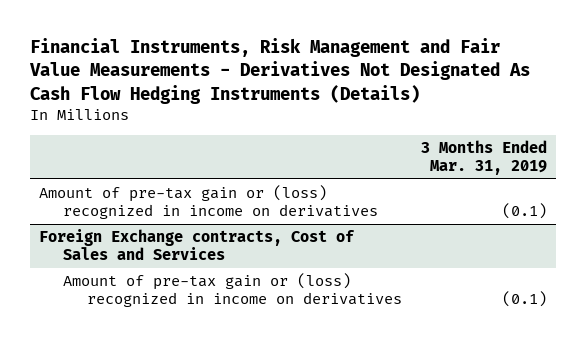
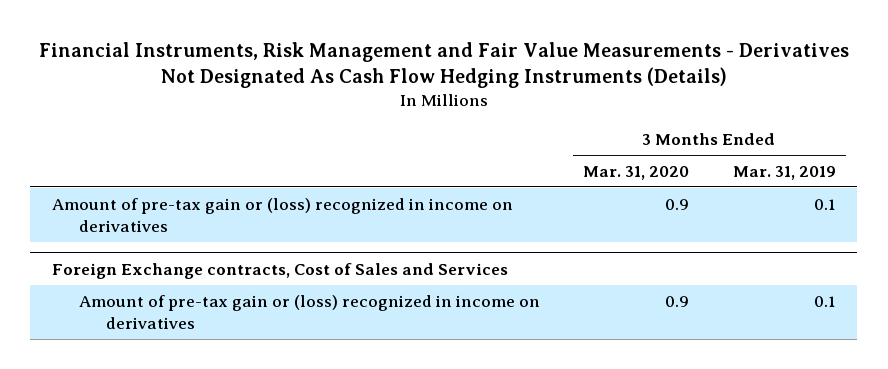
none -> [583,165,690,180] Mar. 31, 2020
[501,203,547,220] (0.1) -> [813,198,836,210] 0.1
[501,291,547,308] (0.1) -> [813,295,836,307] 0.1

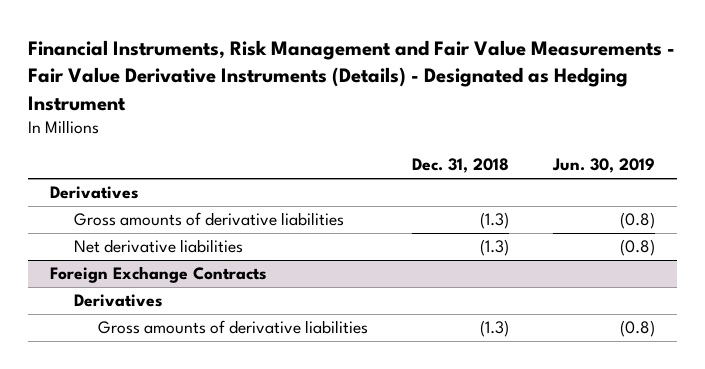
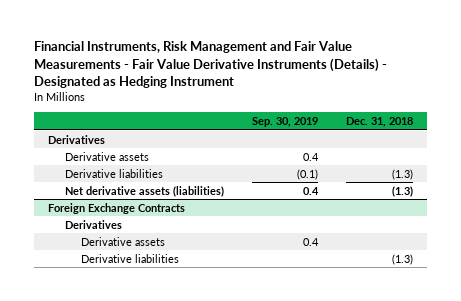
[552,158,656,174] Jun. 30, 2019 -> none
none -> [251,117,318,128] Sep. 30, 2019
none -> [64,151,149,161] Derivative assets
[73,212,344,227] Gross amounts of derivative liabilities -> [64,168,163,178] Derivative liabilities
[73,239,243,254] Net derivative liabilities -> [64,185,224,197] Net derivative assets (liabilities)
none -> [81,236,166,246] Derivative assets
[97,320,368,335] Gross amounts of derivative liabilities -> [81,253,180,263] Derivative liabilities

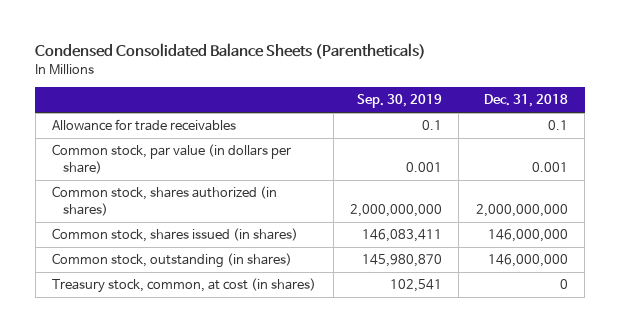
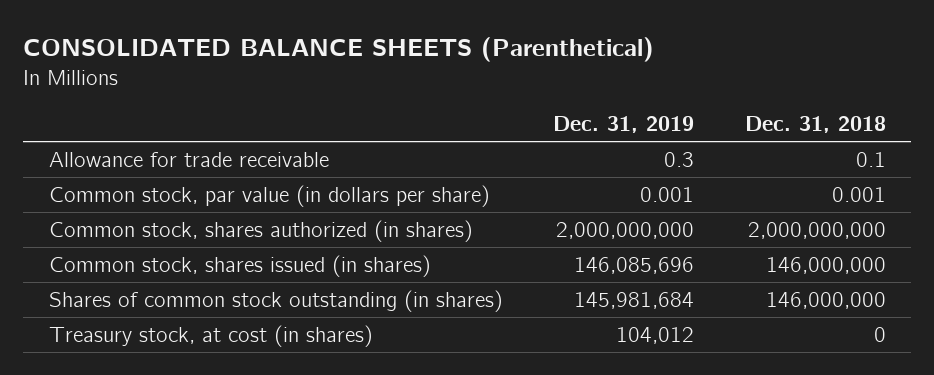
[35,42,427,59] Condensed Consolidated Balance Sheets (Parentheticals) -> [23,37,655,63] CONSOLIDATED BALANCE SHEETS (Parenthetical)
[356,94,442,109] Sep. 30, 2019 -> none
none -> [553,116,695,134] Dec. 31, 2019
[52,119,237,132] Allowance for trade receivables -> [48,151,329,167] Allowance for trade receivable
[52,253,293,269] Common stock, outstanding (in shares) -> [48,289,503,312] Shares of common stock outstanding (in shares)
[52,278,317,294] Treasury stock, common, at cost (in shares) -> [48,324,373,347] Treasury stock, at cost (in shares)

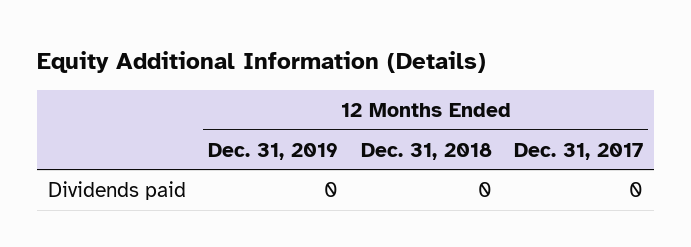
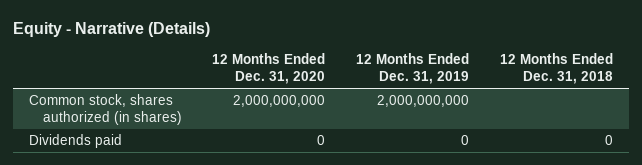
[37,51,487,74] Equity Additional Information (Details) -> [13,22,211,38] Equity - Narrative (Details)
[513,142,643,160] Dec. 31, 2017 -> none
none -> [212,53,326,85] 12 Months Ended Dec. 31, 2020
none -> [28,94,182,126] Common stock, shares authorized (in shares)

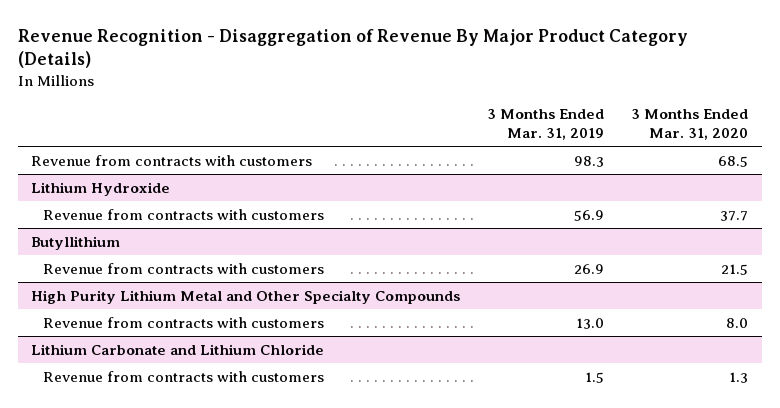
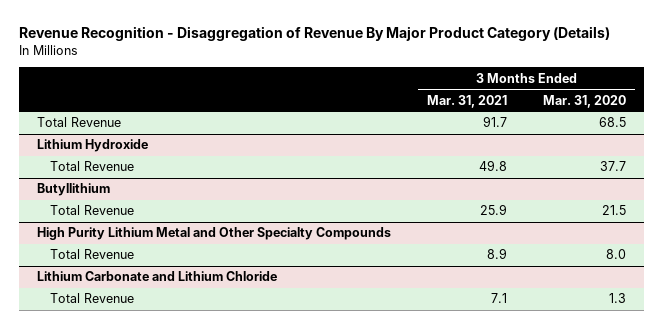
[487,109,605,140] 3 Months Ended Mar. 31, 2019 -> none
none -> [427,94,508,108] Mar. 31, 2021
[31,154,313,166] Revenue from contracts with customers -> [37,117,122,128] Total Revenue
[43,208,325,220] Revenue from contracts with customers -> [49,161,134,172] Total Revenue
[43,262,325,274] Revenue from contracts with customers -> [49,205,134,216] Total Revenue
[43,316,325,328] Revenue from contracts with customers -> [49,249,134,260] Total Revenue
[43,370,325,382] Revenue from contracts with customers -> [49,293,134,304] Total Revenue

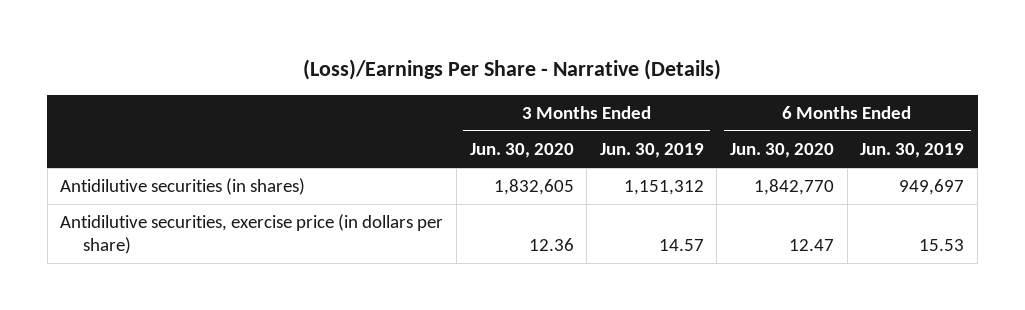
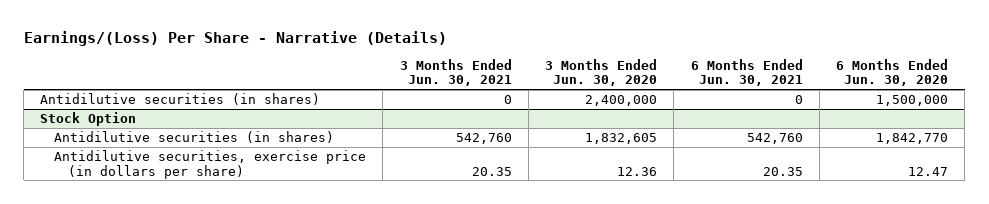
[303,58,722,80] (Loss)/Earnings Per Share - Narrative (Details) -> [23,31,447,47] Earnings/(Loss) Per Share - Narrative (Details)
[599,143,704,159] Jun. 30, 2019 -> none
[860,143,965,159] Jun. 30, 2019 -> none
none -> [399,58,512,87] 3 Months Ended Jun. 30, 2021
none -> [690,58,803,87] 6 Months Ended Jun. 30, 2021
none -> [40,92,321,105] Antidilutive securities (in shares)
none -> [40,111,137,126] Stock Option

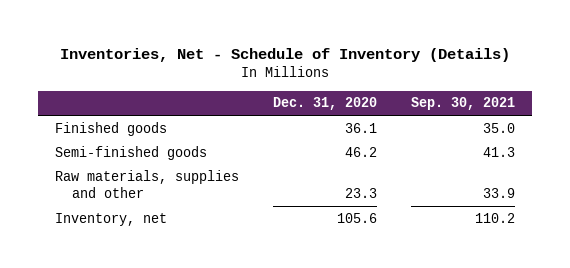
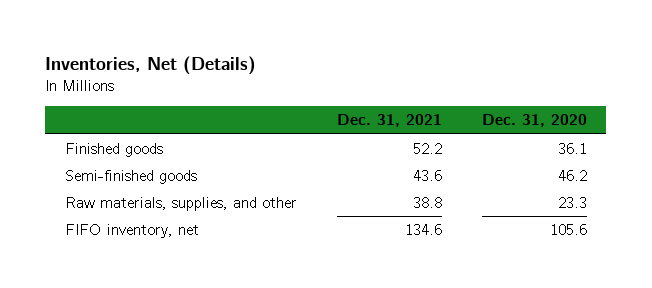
[59,47,510,62] Inventories, Net - Schedule of Inventory (Details) -> [45,55,257,75] Inventories, Net (Details)
[410,97,515,111] Sep. 30, 2021 -> none
none -> [336,114,442,128] Dec. 31, 2021
[54,169,239,198] Raw materials, supplies and other -> [65,196,298,211] Raw materials, supplies, and other
[54,212,167,226] Inventory, net -> [65,223,200,238] FIFO inventory, net

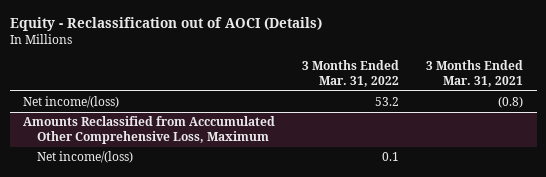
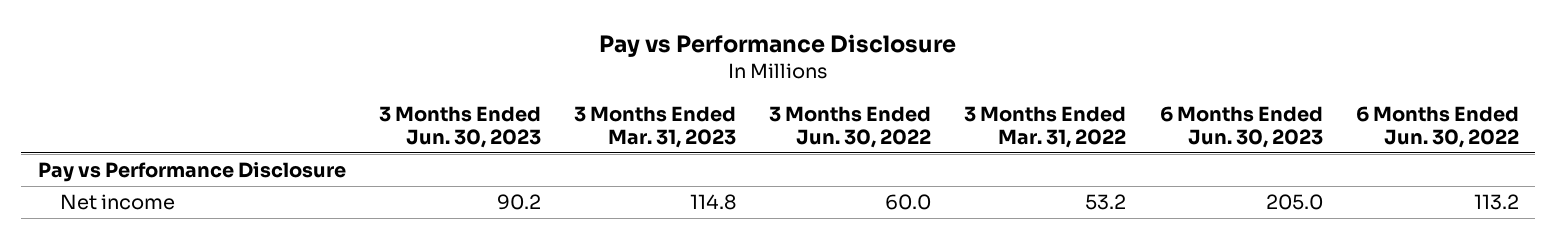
[9,17,322,32] Equity - Reclassification out of AOCI (Details) -> [599,33,957,57] Pay vs Performance Disclosure
[426,60,524,88] 3 Months Ended Mar. 31, 2021 -> none
none -> [379,106,542,149] 3 Months Ended Jun. 30, 2023
none -> [574,106,737,149] 3 Months Ended Mar. 31, 2023
none -> [769,106,932,149] 3 Months Ended Jun. 30, 2022
none -> [1159,106,1323,149] 6 Months Ended Jun. 30, 2023
none -> [1355,106,1519,149] 6 Months Ended Jun. 30, 2022
[23,116,276,145] Amounts Reclassified from Acccumulated Other Comprehensive Loss, Maximum -> none
[36,151,133,164] Net income/(loss) -> none
none -> [37,162,346,183] Pay vs Performance Disclosure
[23,96,120,109] Net income/(loss) -> [59,194,175,211] Net income

